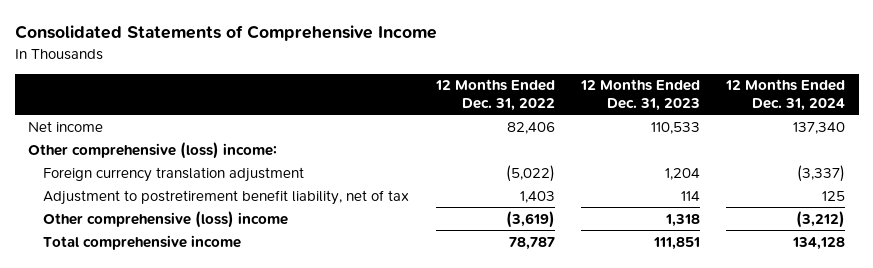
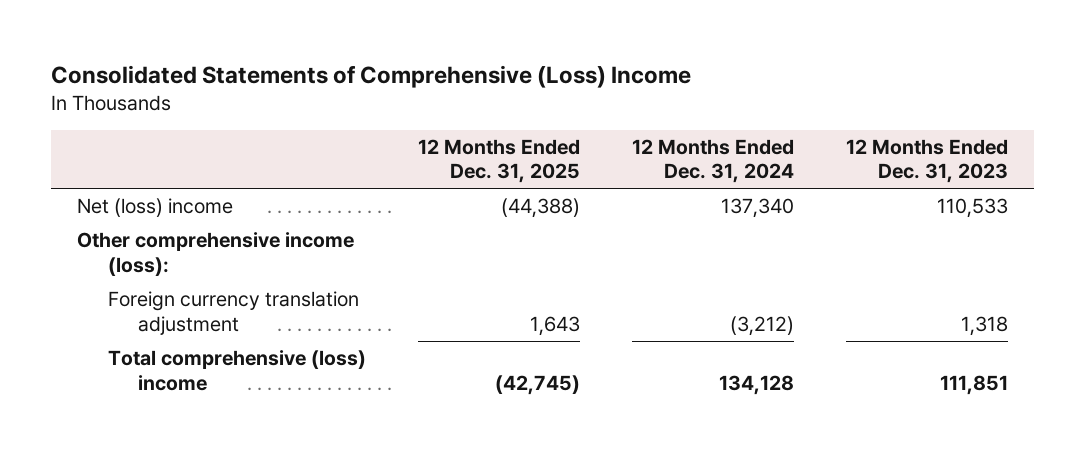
[14,25,437,42] Consolidated Statements of Comprehensive Income -> [51,64,692,88] Consolidated Statements of Comprehensive (Loss) Income
[434,79,555,112] 12 Months Ended Dec. 31, 2022 -> none
none -> [417,138,580,184] 12 Months Ended Dec. 31, 2025
[43,189,410,205] Adjustment to postretirement benefit liability, net of tax -> none
[43,210,289,228] Other comprehensive (loss) income -> none
[27,120,103,132] Net income -> [77,198,234,218] Net (loss) income
[27,141,277,159] Other comprehensive (loss) income: -> [77,232,355,276] Other comprehensive income (loss):
[664,167,700,180] 1,204 -> [960,315,1008,336] 1,318
[797,164,846,182] (3,337) -> [729,315,794,336] (3,212)
[43,234,242,250] Total comprehensive income -> [107,350,366,391] Total comprehensive (loss) income

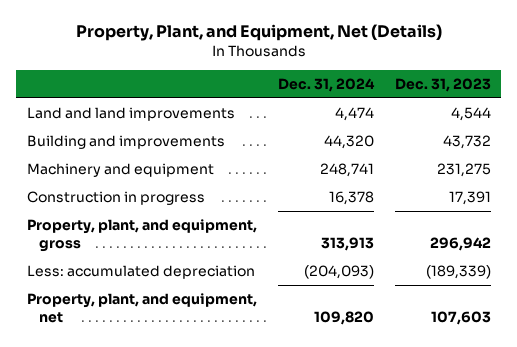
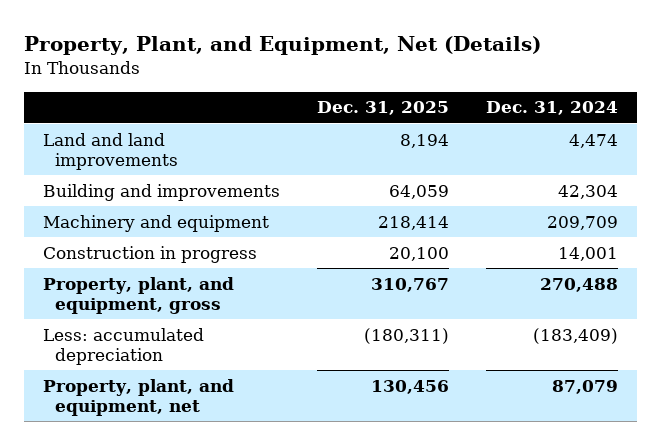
[394,77,491,92] Dec. 31, 2023 -> none
none -> [317,101,450,116] Dec. 31, 2025
[323,135,374,150] 44,320 -> [558,184,619,199] 42,304
[319,163,374,178] 248,741 -> [547,215,619,230] 209,709
[328,191,374,206] 16,378 -> [558,246,619,261] 14,001
[320,236,374,251] 313,913 -> [540,277,619,292] 270,488
[303,265,374,280] (204,093) -> [533,327,619,344] (183,409)
[313,310,374,325] 109,820 -> [552,379,619,394] 87,079

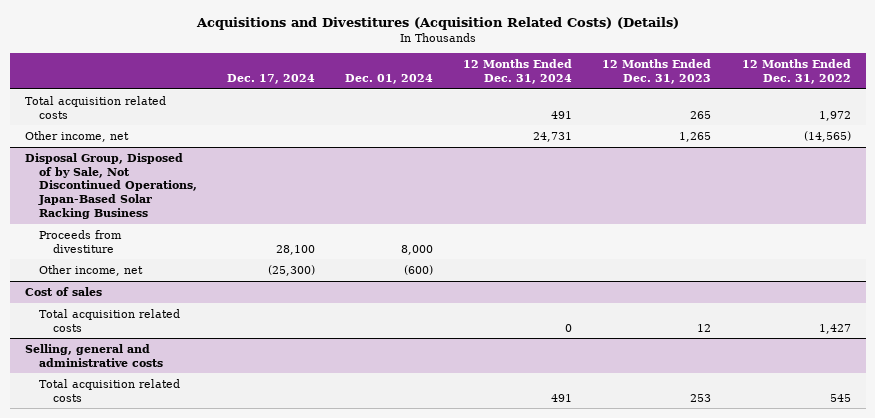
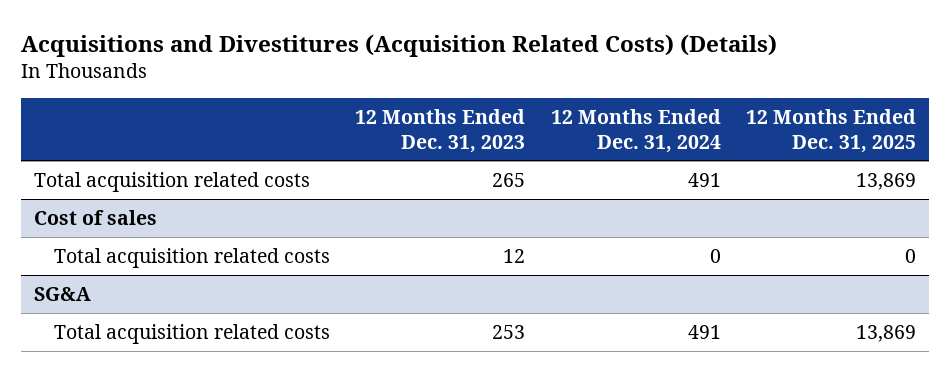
[226,73,315,84] Dec. 17, 2024 -> none
[345,73,434,84] Dec. 01, 2024 -> none
[741,59,851,84] 12 Months Ended Dec. 31, 2022 -> none
none -> [745,108,916,153] 12 Months Ended Dec. 31, 2025
[24,130,129,142] Other income, net -> none
[24,152,197,219] Disposal Group, Disposed of by Sale, Not Discontinued Operations, Japan-Based Solar Racking Business -> none
[38,229,122,253] Proceeds from divestiture -> none
[38,264,143,276] Other income, net -> none
[24,343,163,367] Selling, general and administrative costs -> [34,286,92,301] SG&A

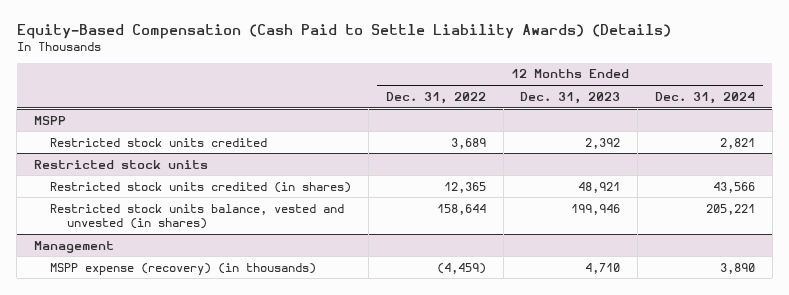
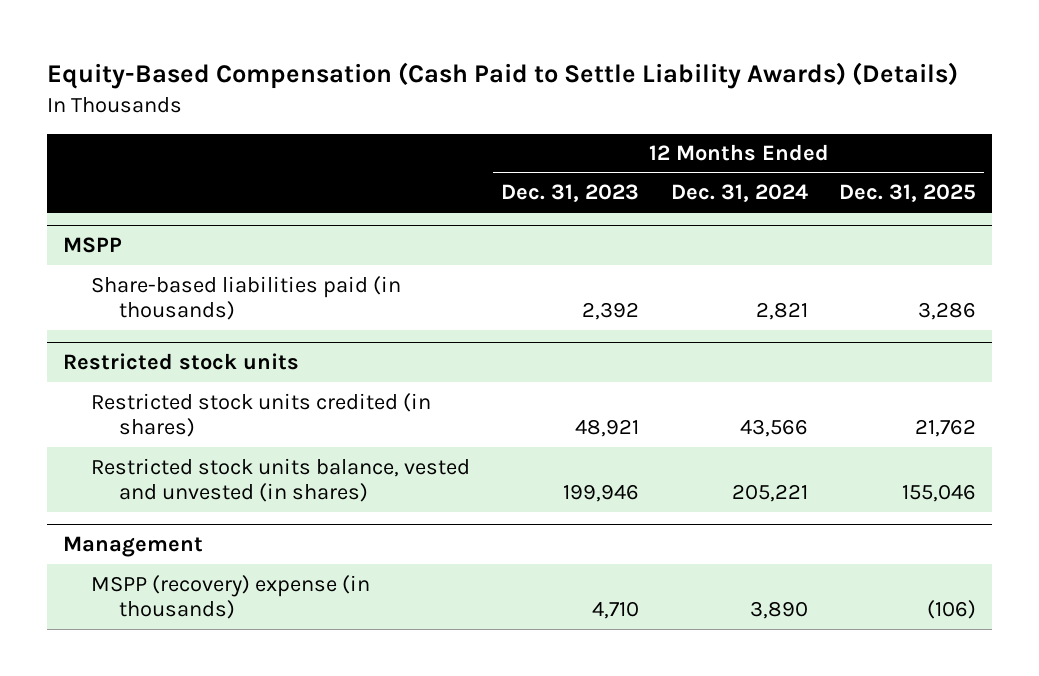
[385,91,486,104] Dec. 31, 2022 -> none
none -> [839,184,977,203] Dec. 31, 2025
[50,137,268,147] Restricted stock units credited -> [90,275,401,321] Share-based liabilities paid (in thousands)
[50,262,317,275] MSPP expense (recovery) (in thousands) -> [90,574,370,620] MSPP (recovery) expense (in thousands)

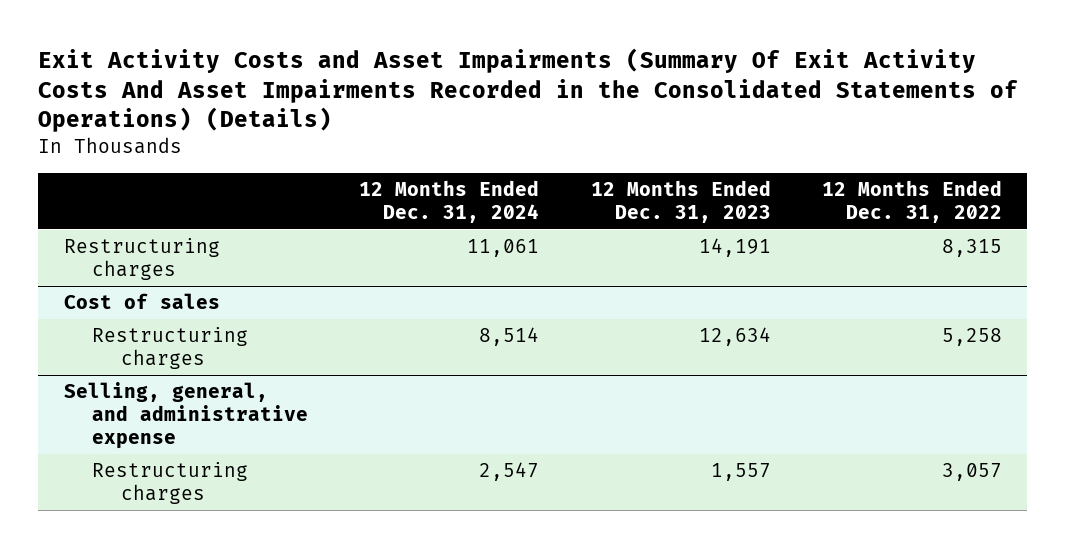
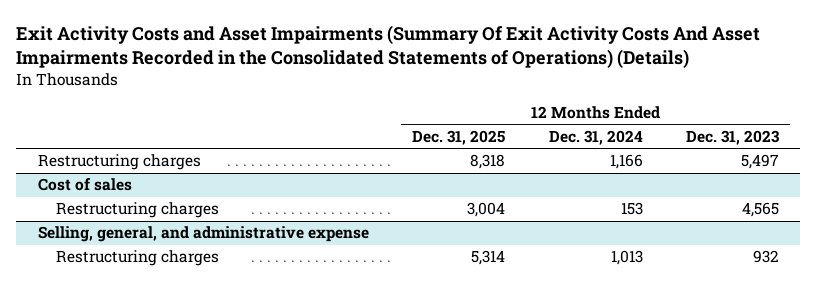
[821,179,1002,223] 12 Months Ended Dec. 31, 2022 -> none
none -> [412,129,506,145] Dec. 31, 2025
[467,239,540,258] 11,061 -> [609,154,643,170] 1,166
[698,238,771,258] 14,191 -> [740,154,779,170] 5,497
[479,327,540,347] 8,514 -> [620,202,643,216] 153
[698,327,771,347] 12,634 -> [741,202,779,218] 4,565
[479,462,540,482] 2,547 -> [610,250,643,266] 1,013
[710,463,771,482] 1,557 -> [752,250,779,264] 932

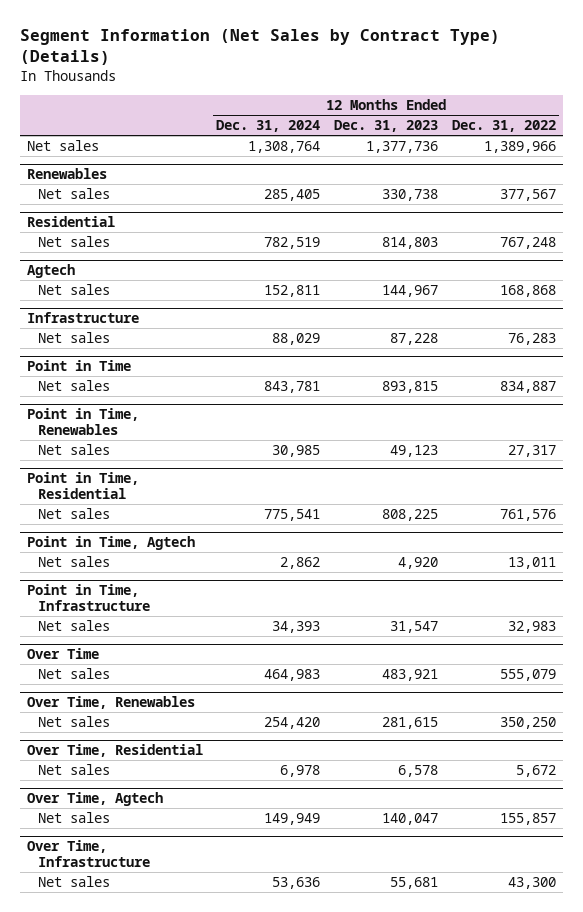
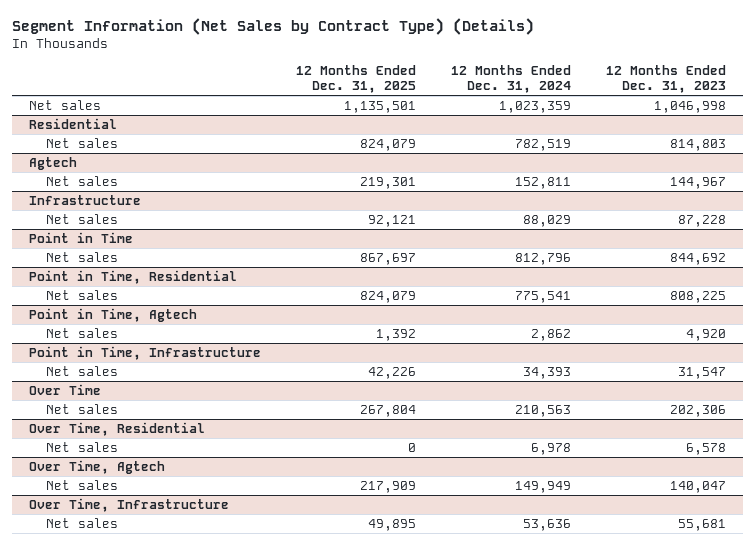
[452,120,557,133] Dec. 31, 2022 -> none
none -> [295,64,416,94] 12 Months Ended Dec. 31, 2025
[26,168,107,180] Renewables -> none
[38,188,111,200] Net sales -> none
[248,141,321,154] 1,308,764 -> [498,101,571,114] 1,023,359
[366,141,439,154] 1,377,736 -> [653,101,726,114] 1,046,998
[26,408,139,436] Point in Time, Renewables -> none
[38,444,111,456] Net sales -> none
[264,381,321,394] 843,781 -> [514,253,571,266] 812,796
[382,381,439,394] 893,815 -> [669,253,726,266] 844,692
[26,696,195,710] Over Time, Renewables -> none
[38,716,111,728] Net sales -> none
[264,669,321,682] 464,983 -> [514,405,571,418] 210,563
[382,669,439,682] 483,921 -> [669,405,726,418] 202,306

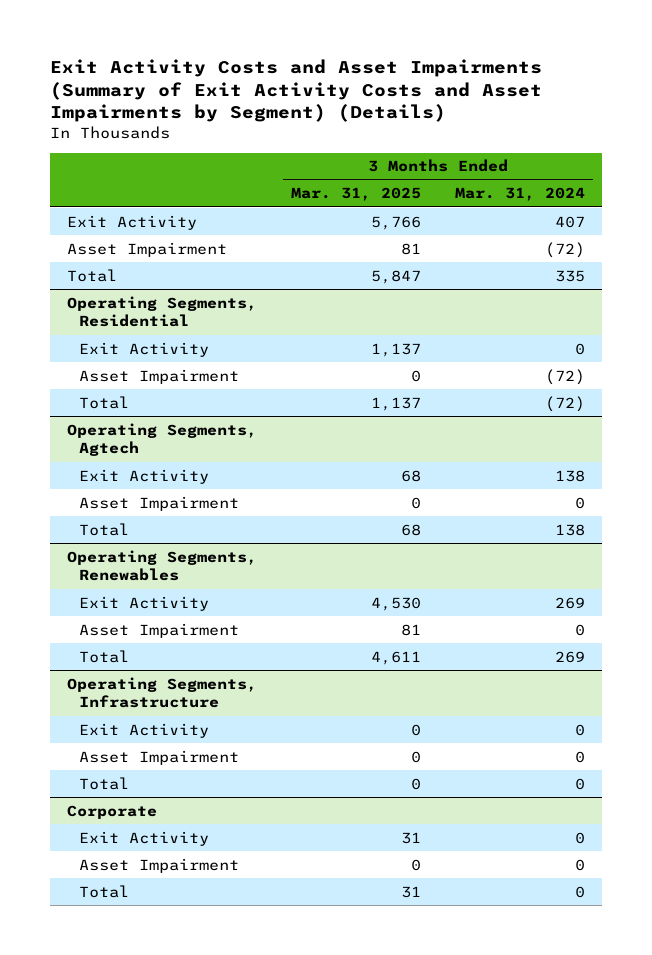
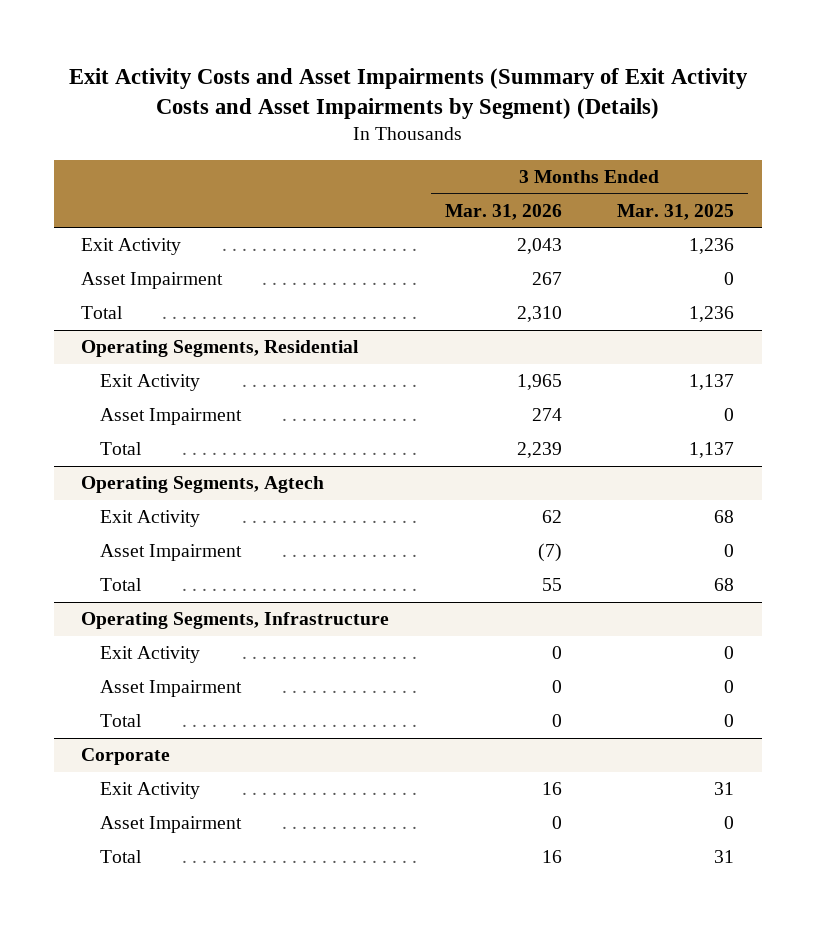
[454,187,585,202] Mar. 31, 2024 -> none
none -> [444,203,562,220] Mar. 31, 2026
[371,215,422,230] 5,766 -> [689,238,735,255] 1,236
[401,242,422,255] 81 -> [724,272,735,286] 0
[371,269,422,284] 5,847 -> [689,306,735,323] 1,236
[67,549,258,582] Operating Segments, Renewables -> none
[78,595,209,611] Exit Activity -> none
[78,622,239,638] Asset Impairment -> none
[78,649,129,663] Total -> none

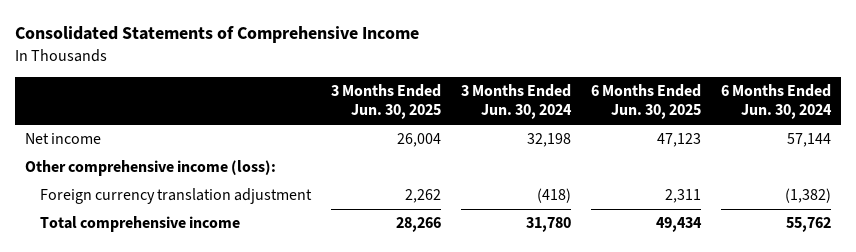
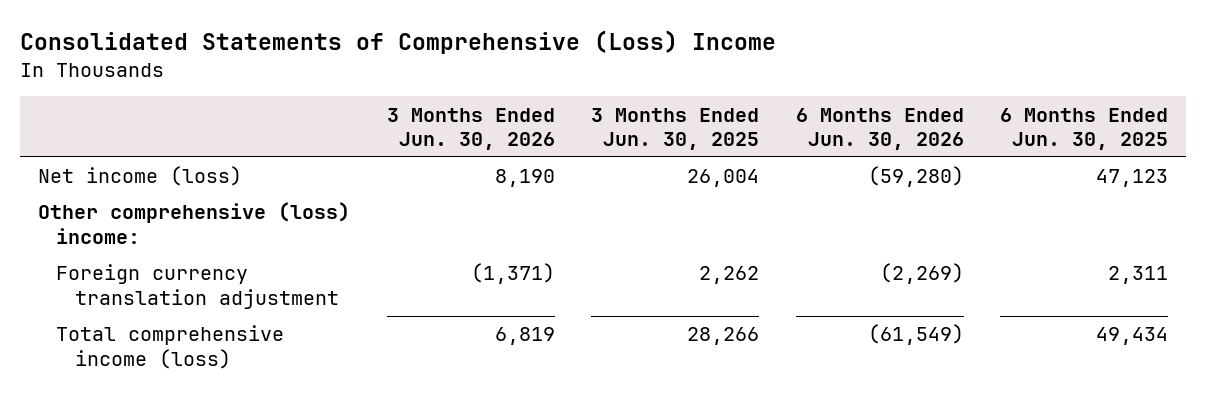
[14,26,419,44] Consolidated Statements of Comprehensive Income -> [19,30,776,55] Consolidated Statements of Comprehensive (Loss) Income
[460,83,572,120] 3 Months Ended Jun. 30, 2024 -> none
[720,83,832,120] 6 Months Ended Jun. 30, 2024 -> none
none -> [386,107,555,151] 3 Months Ended Jun. 30, 2026
none -> [795,107,964,151] 6 Months Ended Jun. 30, 2026
[24,133,101,145] Net income -> [37,166,242,187] Net income (loss)
[24,160,276,177] Other comprehensive income (loss): -> [37,202,350,244] Other comprehensive (loss) income:
[40,216,241,233] Total comprehensive income -> [56,325,285,369] Total comprehensive income (loss)

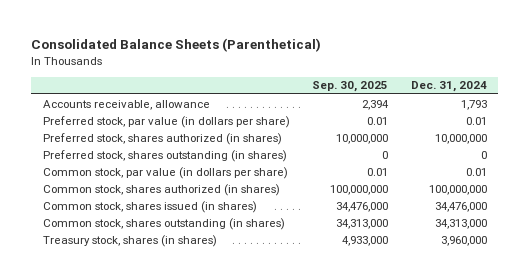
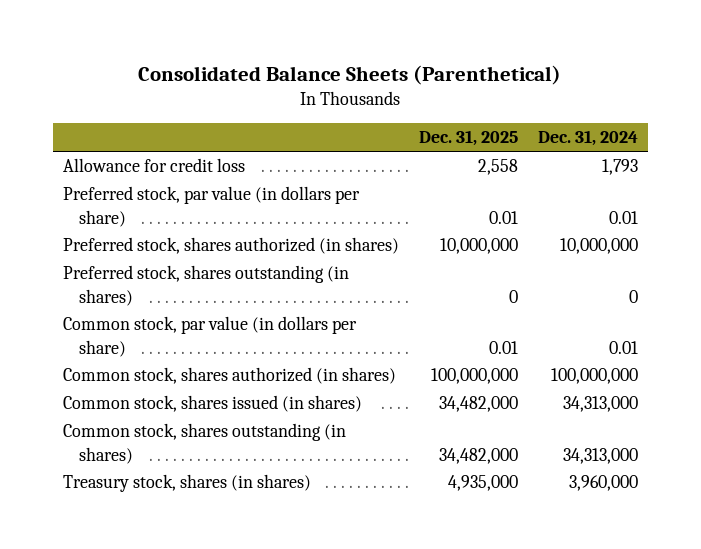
[312,81,389,93] Sep. 30, 2025 -> none
none -> [418,130,518,147] Dec. 31, 2025
[42,99,210,110] Accounts receivable, allowance -> [62,158,245,173] Allowance for credit loss
[434,201,487,212] 34,476,000 -> [562,396,638,413] 34,313,000

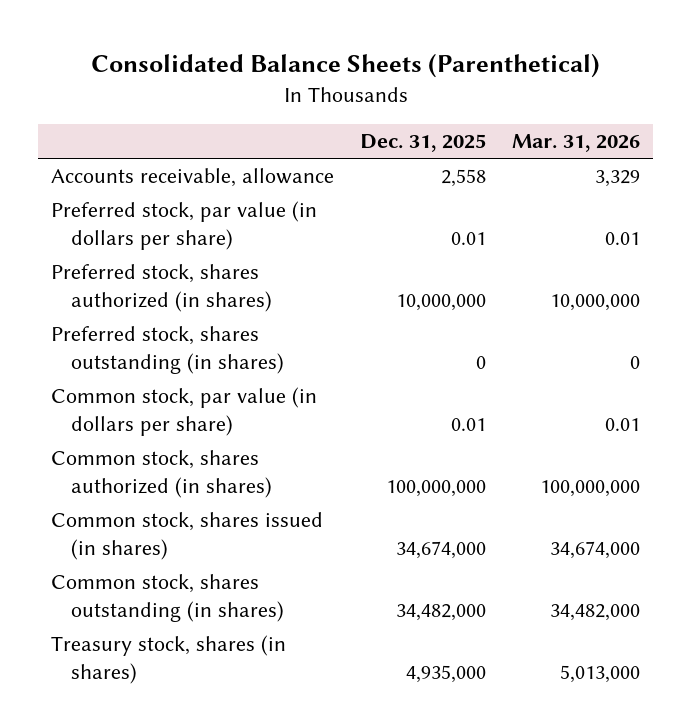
[537,130,638,147] Dec. 31, 2024 -> none
none -> [512,134,641,153] Mar. 31, 2026
[62,158,245,173] Allowance for credit loss -> [51,168,335,188] Accounts receivable, allowance
[438,396,518,413] 34,482,000 -> [396,541,487,560] 34,674,000

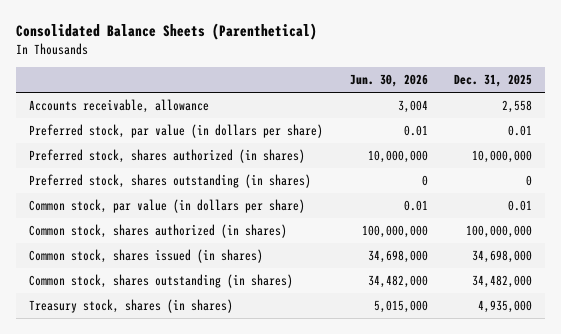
[512,134,641,153] Mar. 31, 2026 -> none
none -> [349,74,428,88] Jun. 30, 2026
[396,541,487,560] 34,674,000 -> [471,249,532,263] 34,698,000

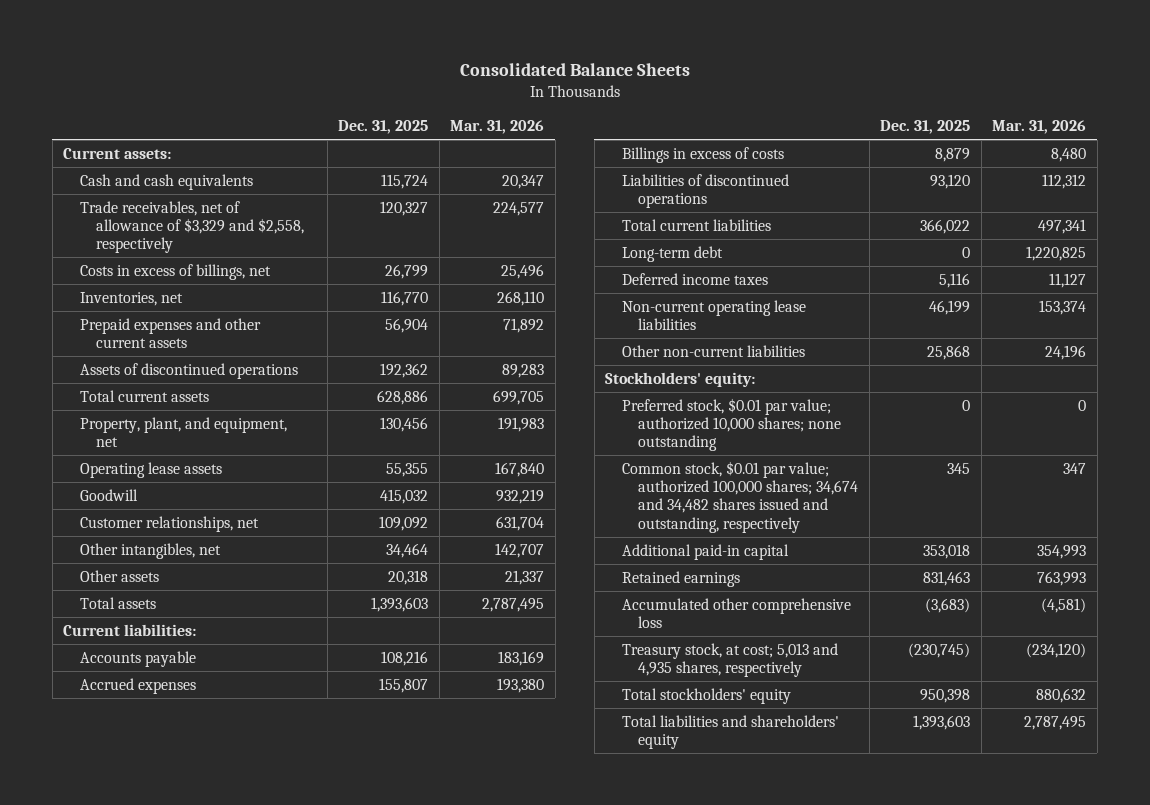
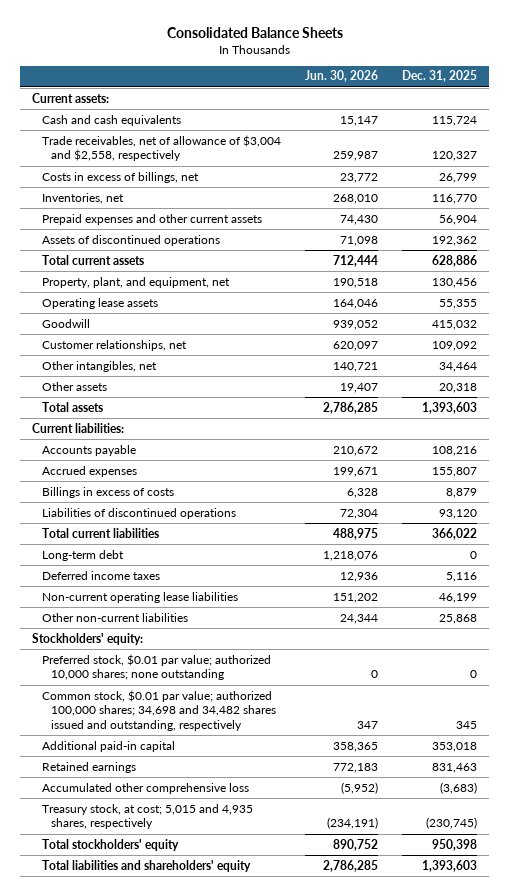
[450,120,545,135] Mar. 31, 2026 -> none
none -> [304,70,378,83] Jun. 30, 2026
[79,200,305,254] Trade receivables, net of allowance of $3,329 and $2,558, respectively -> [41,134,281,162] Trade receivables, net of allowance of $3,004 and $2,558, respectively
[621,460,859,533] Common stock, $0.01 par value; authorized 100,000 shares; 34,674 and 34,482 shares issued and outstanding, respectively -> [41,689,277,731] Common stock, $0.01 par value; authorized 100,000 shares; 34,698 and 34,482 shares issued and outstanding, respectively
[621,642,838,677] Treasury stock, at cost; 5,013 and 4,935 shares, respectively -> [41,803,253,830] Treasury stock, at cost; 5,015 and 4,935 shares, respectively

